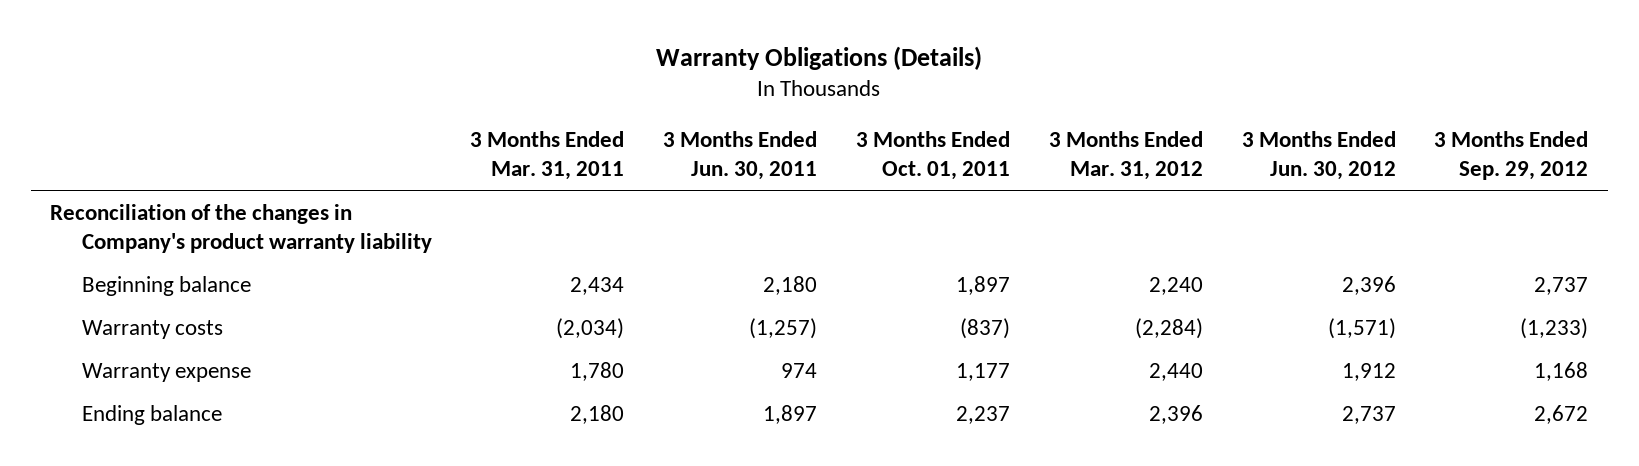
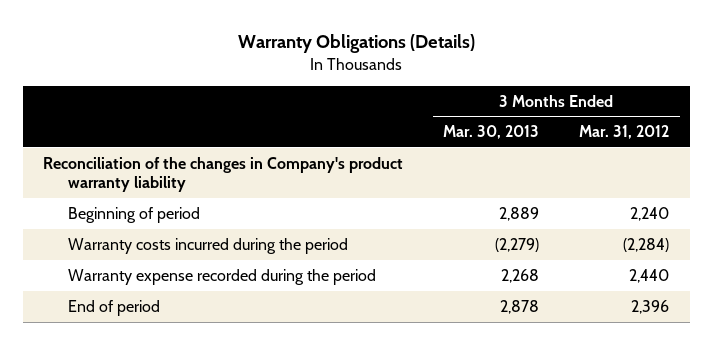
[470,131,625,180] 3 Months Ended Mar. 31, 2011 -> none
[663,131,818,180] 3 Months Ended Jun. 30, 2011 -> none
[856,131,1011,180] 3 Months Ended Oct. 01, 2011 -> none
[1241,131,1396,180] 3 Months Ended Jun. 30, 2012 -> none
[1434,131,1589,180] 3 Months Ended Sep. 29, 2012 -> none
none -> [443,125,540,140] Mar. 30, 2013
[81,275,251,296] Beginning balance -> [67,206,200,223] Beginning of period
[81,319,223,339] Warranty costs -> [67,237,348,254] Warranty costs incurred during the period
[81,362,251,382] Warranty expense -> [67,268,376,285] Warranty expense recorded during the period
[81,404,222,425] Ending balance -> [67,299,160,316] End of period

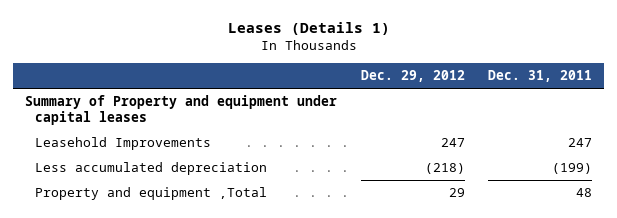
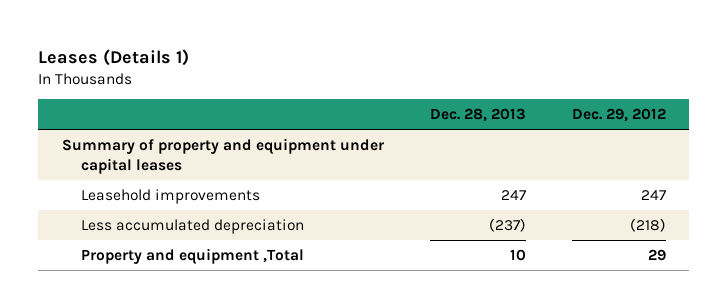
[488,70,593,83] Dec. 31, 2011 -> none
none -> [429,108,526,123] Dec. 28, 2013
[25,95,338,125] Summary of Property and equipment under capital leases -> [61,138,384,174] Summary of property and equipment under capital leases
[34,137,211,151] Leasehold Improvements -> [81,189,261,205] Leasehold improvements

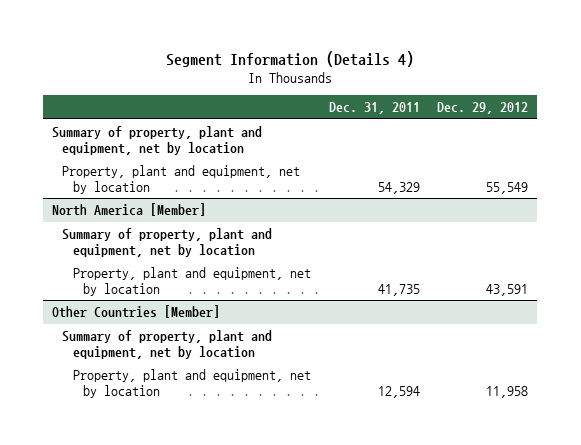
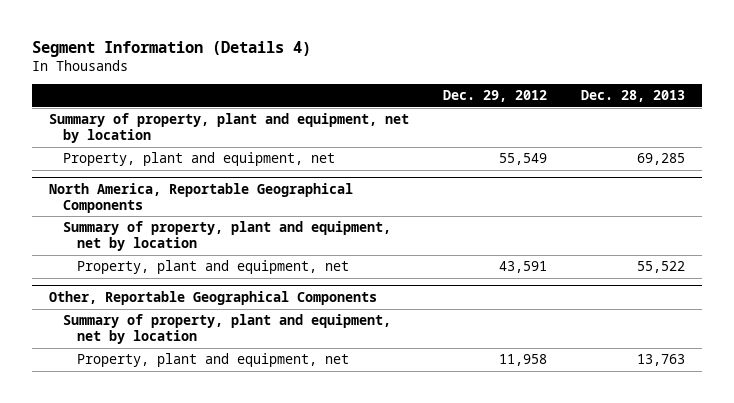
[328,102,420,115] Dec. 31, 2011 -> none
none -> [581,90,686,103] Dec. 28, 2013
[52,203,207,217] North America [Member] -> none
[62,165,301,194] Property, plant and equipment, net by location -> [62,152,335,167] Property, plant and equipment, net
none -> [48,183,353,213] North America, Reportable Geographical Components
[52,305,221,319] Other Countries [Member] -> none
[72,267,311,296] Property, plant and equipment, net by location -> [76,260,349,275] Property, plant and equipment, net
none -> [48,291,377,306] Other, Reportable Geographical Components
[72,369,311,398] Property, plant and equipment, net by location -> [76,353,349,368] Property, plant and equipment, net

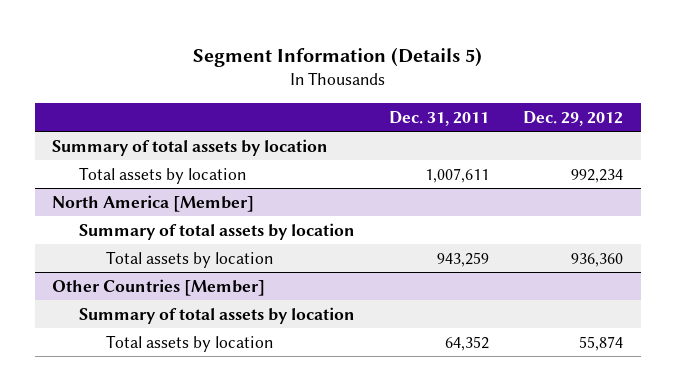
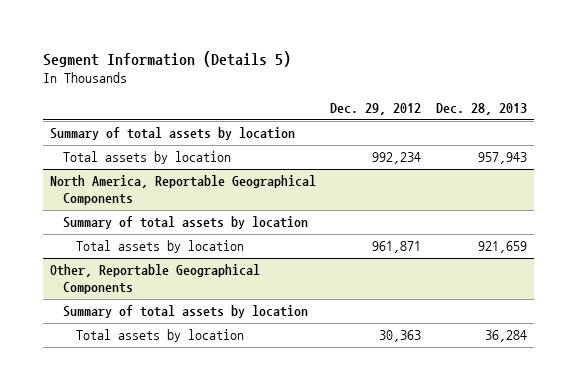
[389,110,490,126] Dec. 31, 2011 -> none
none -> [435,103,527,116] Dec. 28, 2013
[51,194,254,212] North America [Member] -> none
none -> [50,175,317,206] North America, Reportable Geographical Components
[51,278,265,296] Other Countries [Member] -> none
[571,252,624,267] 936,360 -> [372,241,422,254] 961,871
none -> [50,264,261,295] Other, Reportable Geographical Components
[579,335,624,351] 55,874 -> [379,330,422,343] 30,363

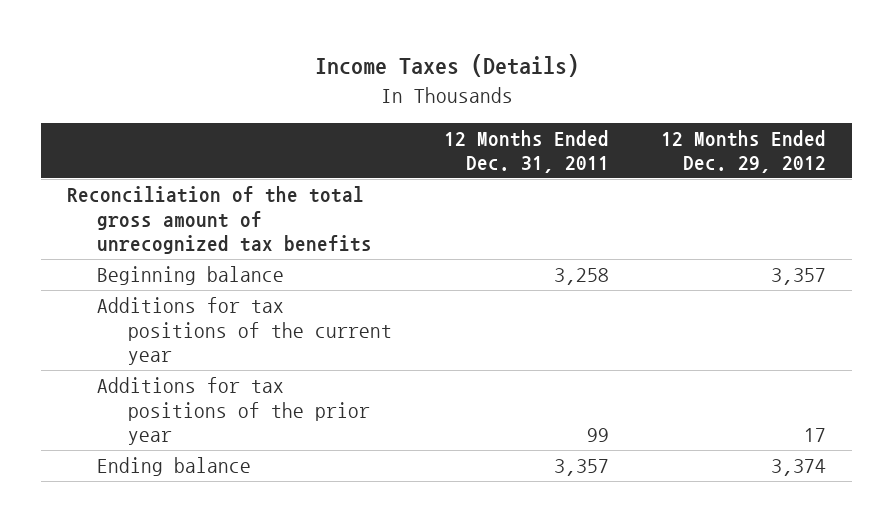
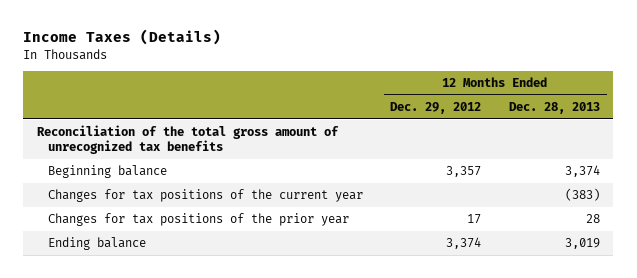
[443,129,609,174] 12 Months Ended Dec. 31, 2011 -> none
none -> [508,101,600,114] Dec. 28, 2013
[97,297,392,366] Additions for tax positions of the current year -> [48,189,364,203] Changes for tax positions of the current year
[97,377,370,446] Additions for tax positions of the prior year -> [48,213,350,227] Changes for tax positions of the prior year

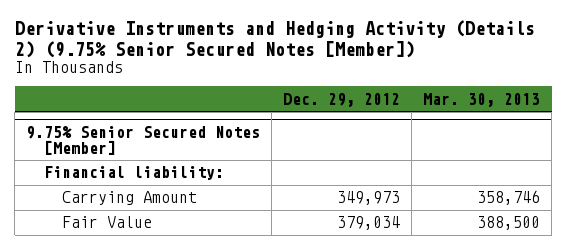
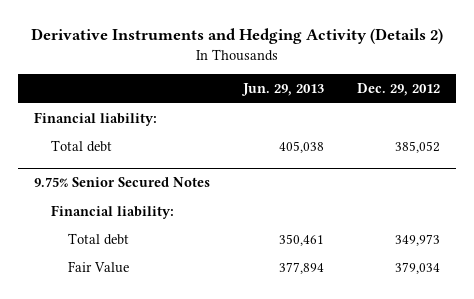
[14,20,535,58] Derivative Instruments and Hedging Activity (Details 2) (9.75% Senior Secured Notes [Member]) -> [30,28,443,45] Derivative Instruments and Hedging Activity (Details 2)
[423,92,541,107] Mar. 30, 2013 -> none
none -> [240,82,324,96] Jun. 29, 2013
[26,126,261,155] 9.75% Senior Secured Notes [Member] -> none
none -> [50,139,112,152] Total debt
none -> [34,177,211,188] 9.75% Senior Secured Notes
none -> [50,204,174,219] Financial liability:
[61,191,197,206] Carrying Amount -> [67,232,129,245] Total debt

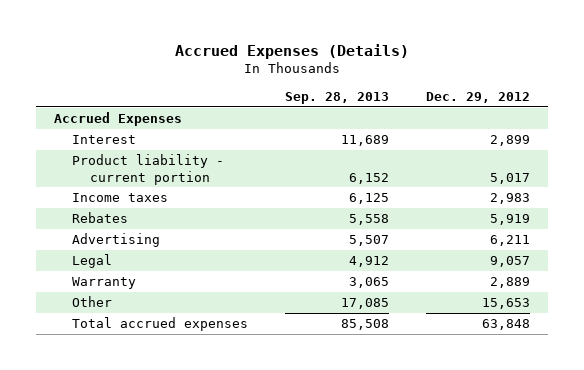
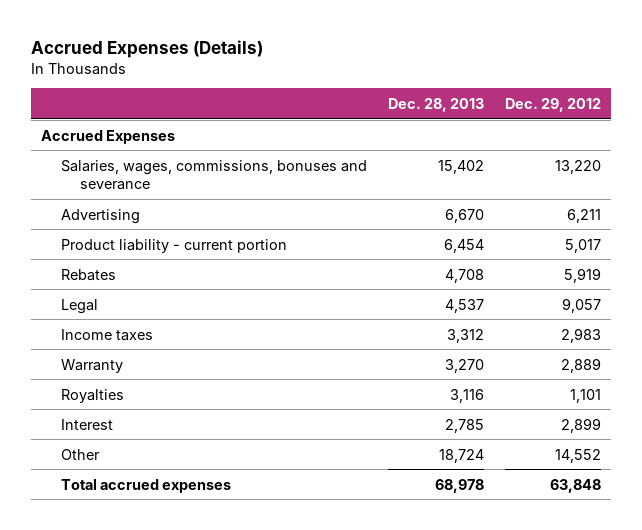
[285,92,390,105] Sep. 28, 2013 -> none
none -> [387,97,484,112] Dec. 28, 2013
none -> [60,159,367,191] Salaries, wages, commissions, bonuses and severance
[72,233,161,248] Advertising -> [60,208,140,224] Advertising
[72,193,169,203] Income taxes -> [60,328,153,341] Income taxes
none -> [60,388,124,403] Royalties
[72,135,137,145] Interest -> [60,418,113,430] Interest
[481,298,530,310] 15,653 -> [554,448,601,463] 14,552

